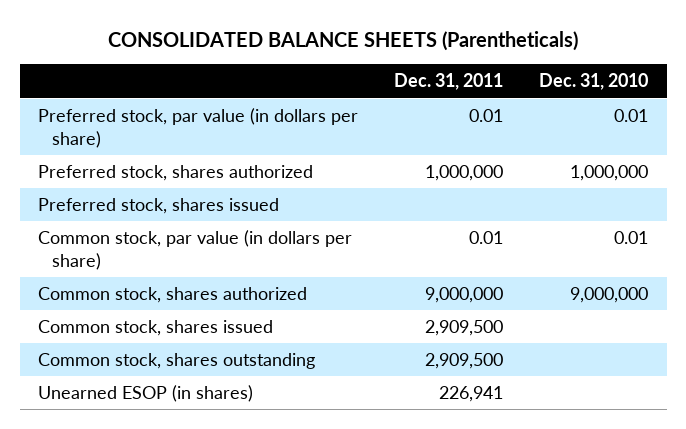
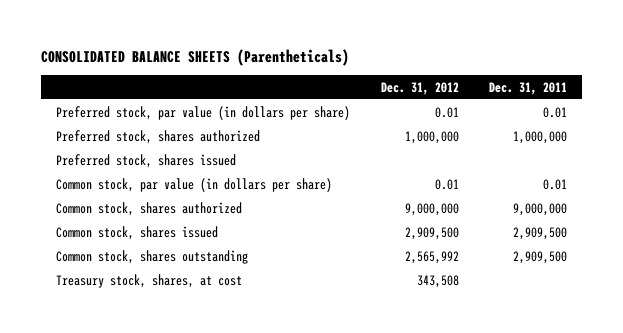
[539,73,649,91] Dec. 31, 2010 -> none
none -> [380,81,459,95] Dec. 31, 2012
[37,385,253,403] Unearned ESOP (in shares) -> none
none -> [56,273,243,288] Treasury stock, shares, at cost

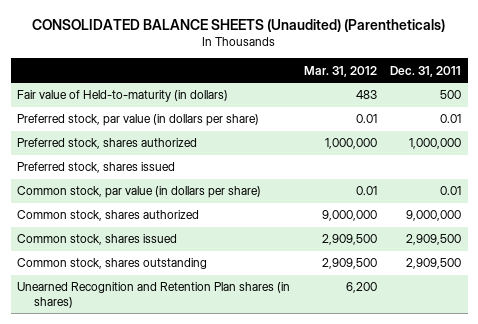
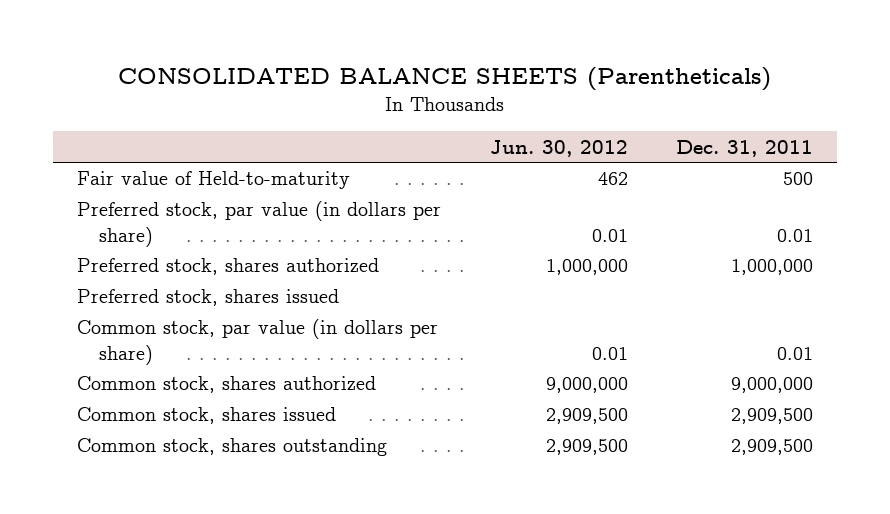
[32,18,446,32] CONSOLIDATED BALANCE SHEETS (Unaudited) (Parentheticals) -> [118,67,772,92] CONSOLIDATED BALANCE SHEETS (Parentheticals)
[303,65,377,77] Mar. 31, 2012 -> none
none -> [489,139,628,157] Jun. 30, 2012
[17,90,229,103] Fair value of Held-to-maturity (in dollars) -> [77,171,351,190] Fair value of Held-to-maturity
[17,282,291,308] Unearned Recognition and Retention Plan shares (in shares) -> none

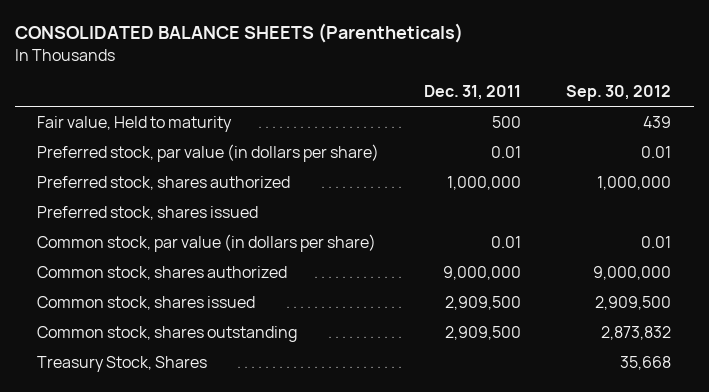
[489,139,628,157] Jun. 30, 2012 -> none
none -> [566,85,672,102] Sep. 30, 2012
[77,171,351,190] Fair value of Held-to-maturity -> [37,115,233,132] Fair value, Held to maturity
none -> [37,355,208,372] Treasury Stock, Shares

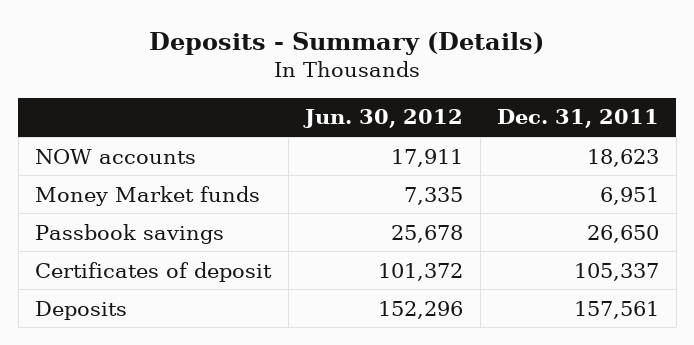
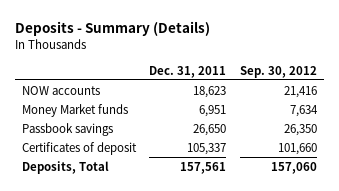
[303,109,464,129] Jun. 30, 2012 -> none
none -> [239,65,317,78] Sep. 30, 2012
[35,300,128,320] Deposits -> [21,160,109,174] Deposits, Total

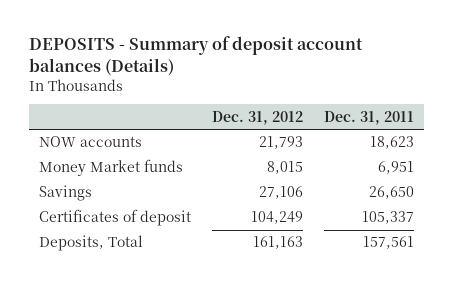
[15,21,211,37] Deposits - Summary (Details) -> [28,36,363,76] DEPOSITS - Summary of deposit account balances (Details)
[239,65,317,78] Sep. 30, 2012 -> none
none -> [212,110,304,125] Dec. 31, 2012
[21,122,113,136] Passbook savings -> [39,185,93,202] Savings

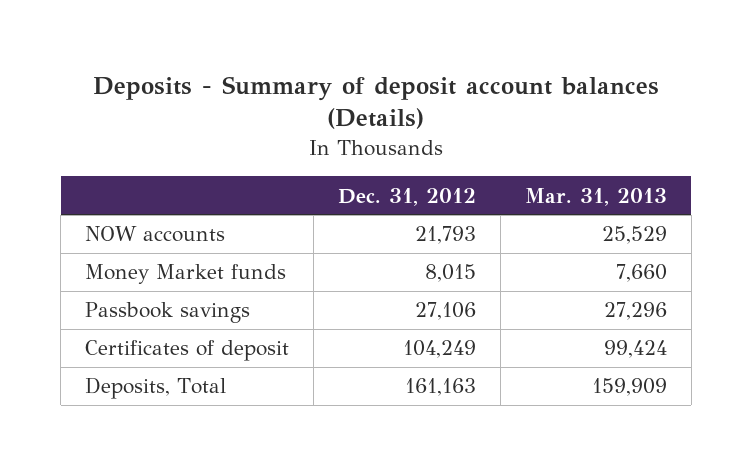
[28,36,363,76] DEPOSITS - Summary of deposit account balances (Details) -> [92,75,659,130] Deposits - Summary of deposit account balances (Details)
[323,110,414,125] Dec. 31, 2011 -> none
none -> [524,187,667,206] Mar. 31, 2013
[39,185,93,202] Savings -> [85,302,251,324] Passbook savings

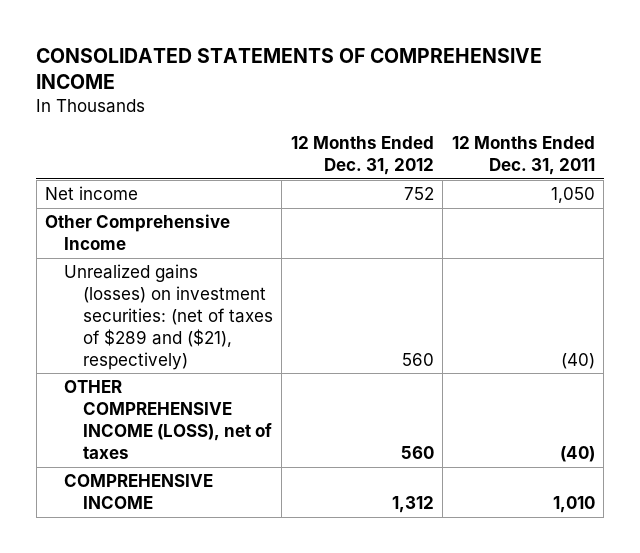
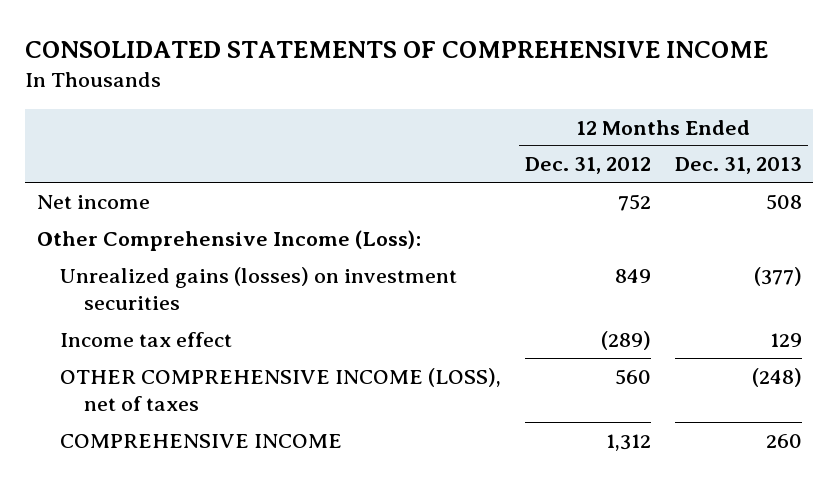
[451,136,595,175] 12 Months Ended Dec. 31, 2011 -> none
none -> [674,157,802,175] Dec. 31, 2013
[45,214,231,251] Other Comprehensive Income -> [36,229,421,251] Other Comprehensive Income (Loss):
[64,264,274,370] Unrealized gains (losses) on investment securities: (net of taxes of $289 and ($21), respectively) -> [60,266,458,310] Unrealized gains (losses) on investment securities
[401,352,434,366] 560 -> [615,268,652,283] 849
none -> [60,331,233,347] Income tax effect

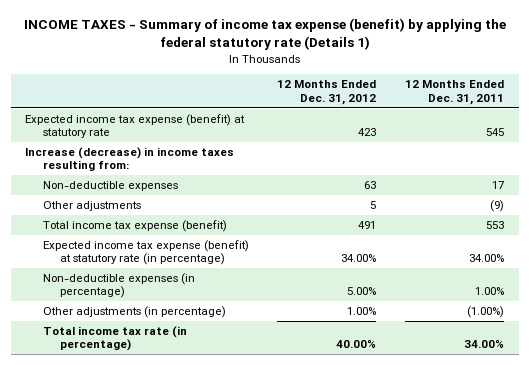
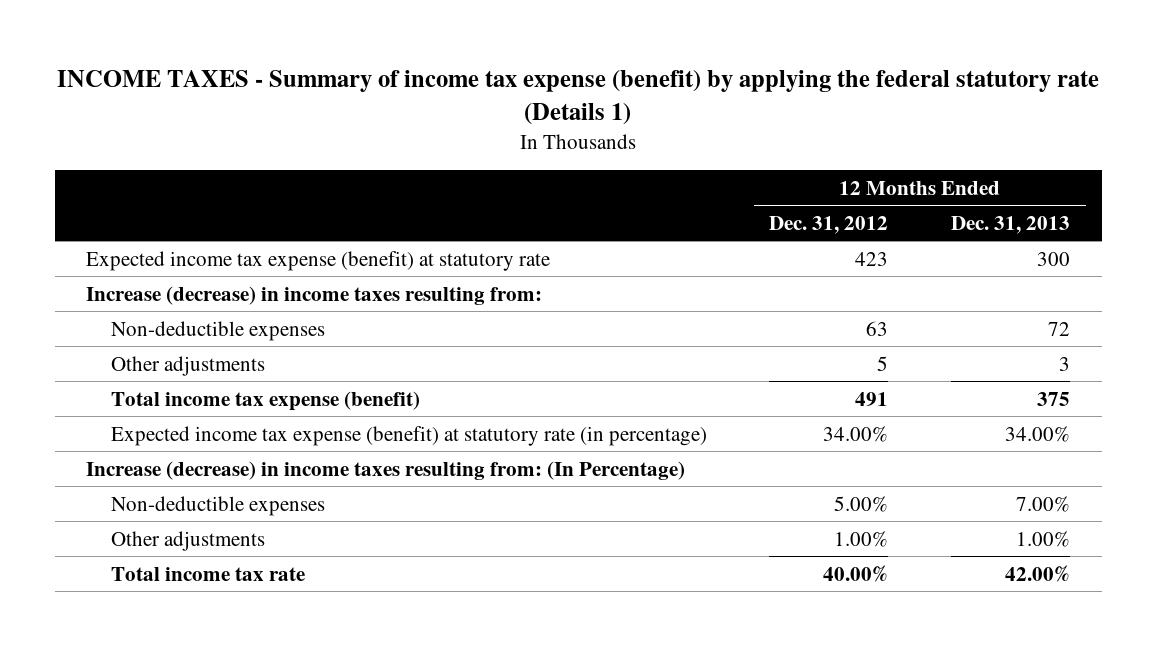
[405,80,505,105] 12 Months Ended Dec. 31, 2011 -> none
none -> [951,215,1071,234] Dec. 31, 2013
none -> [85,460,685,480] Increase (decrease) in income taxes resulting from: (In Percentage)
[42,272,195,299] Non-deductible expenses (in percentage) -> [110,495,325,516] Non-deductible expenses
[42,305,226,318] Other adjustments (in percentage) -> [110,530,265,551] Other adjustments
[42,325,187,352] Total income tax rate (in percentage) -> [110,566,305,581] Total income tax rate

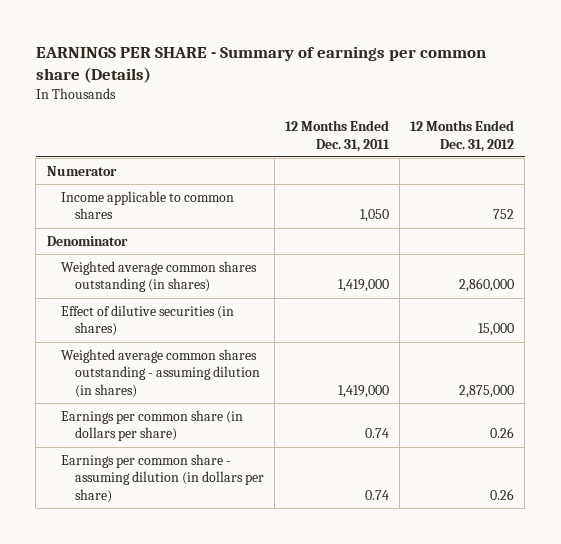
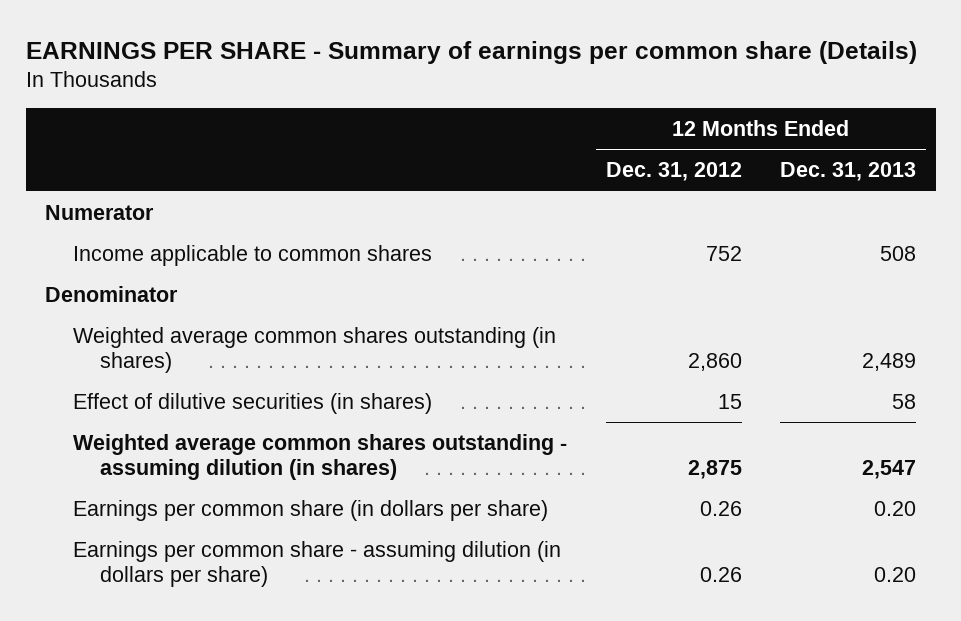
[284,119,390,152] 12 Months Ended Dec. 31, 2011 -> none
none -> [780,162,917,182] Dec. 31, 2013
[459,278,515,293] 2,860,000 -> [687,353,742,372] 2,860
[478,323,515,337] 15,000 -> [717,393,742,409] 15
[459,385,515,399] 2,875,000 -> [687,460,742,480] 2,875

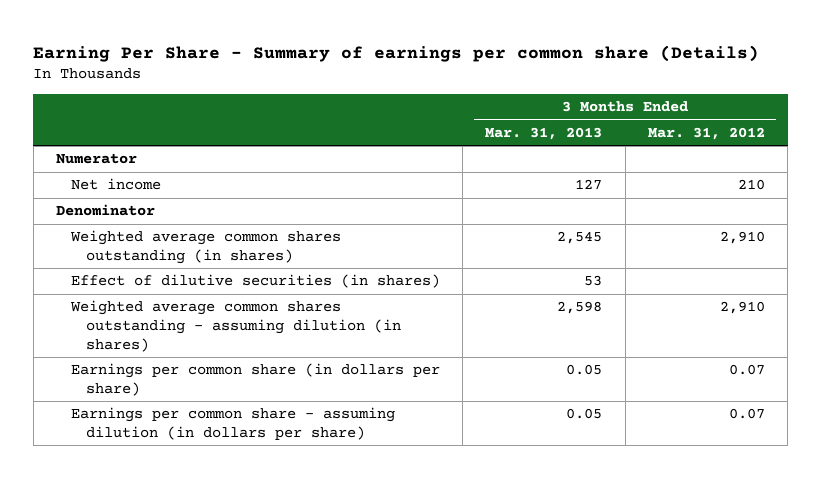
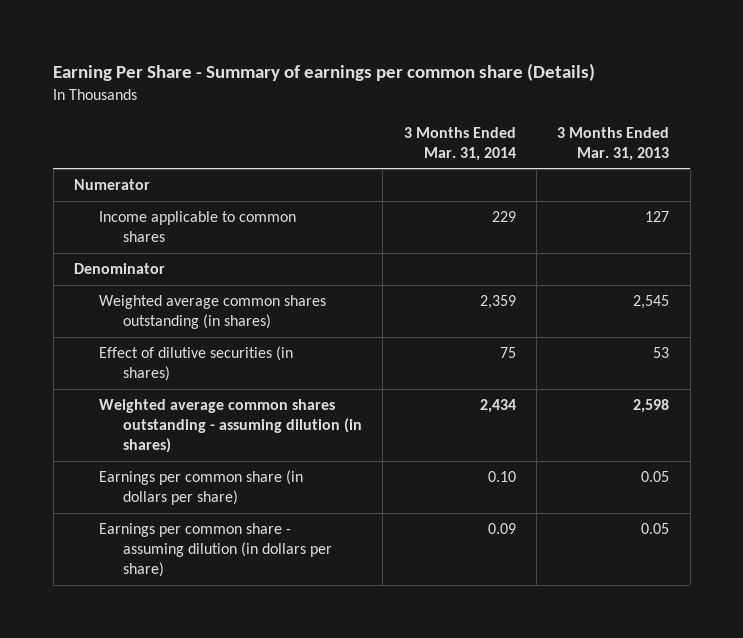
[647,126,765,140] Mar. 31, 2012 -> none
none -> [403,126,516,161] 3 Months Ended Mar. 31, 2014
[70,178,161,191] Net income -> [98,211,296,243] Income applicable to common shares

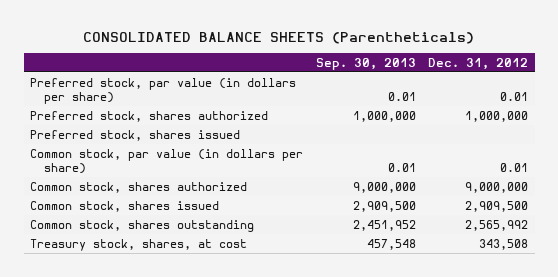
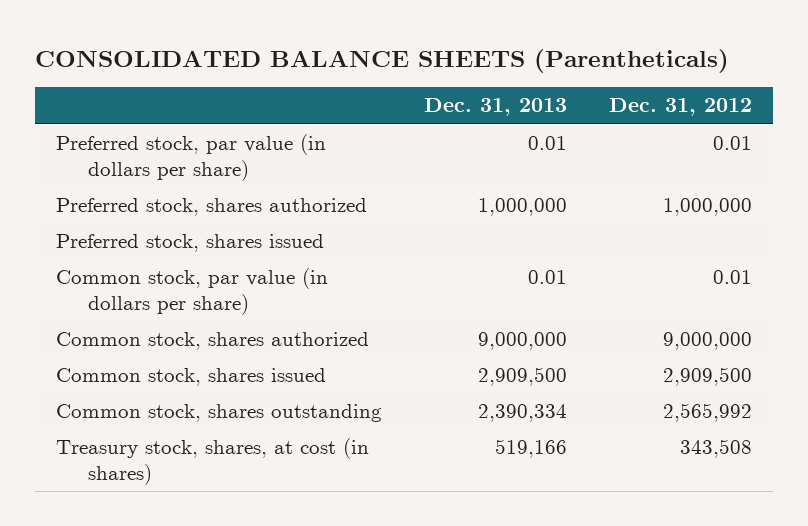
[315,57,416,70] Sep. 30, 2013 -> none
none -> [423,98,567,117] Dec. 31, 2013
[30,238,248,251] Treasury stock, shares, at cost -> [55,438,369,485] Treasury stock, shares, at cost (in shares)

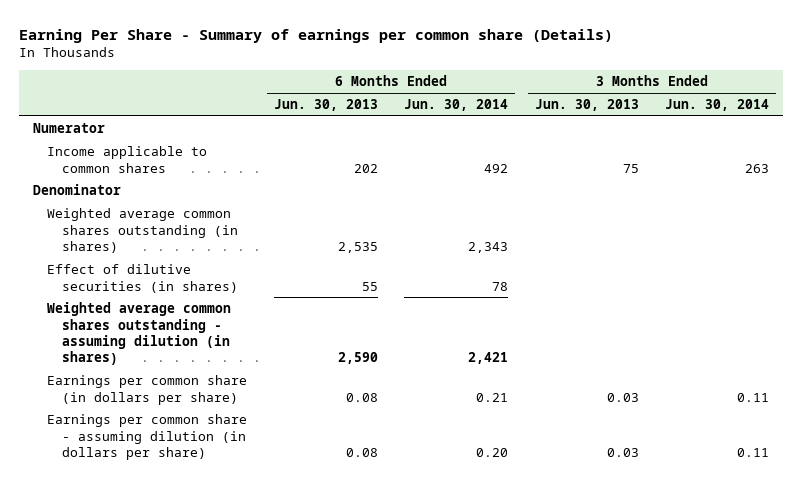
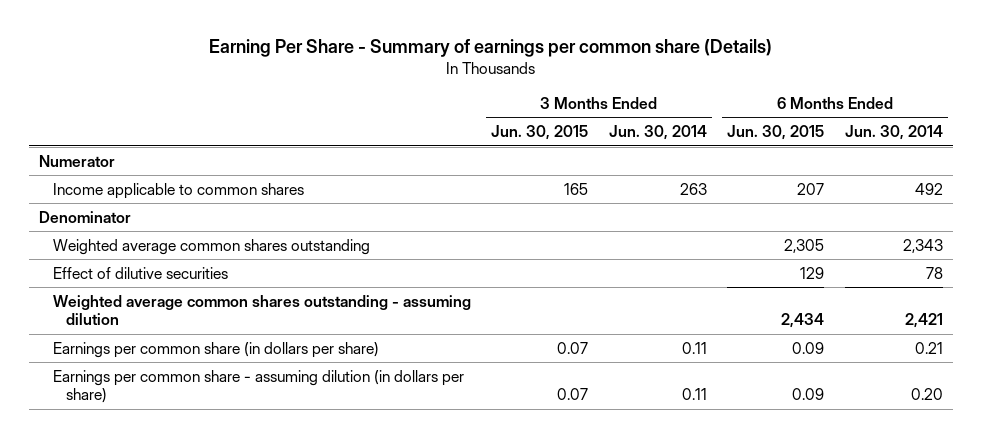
[273,99,378,112] Jun. 30, 2013 -> none
[534,99,639,112] Jun. 30, 2013 -> none
none -> [491,125,589,141] Jun. 30, 2015
none -> [727,125,825,141] Jun. 30, 2015
[47,208,238,253] Weighted average common shares outstanding (in shares) -> [52,238,370,255] Weighted average common shares outstanding
[47,264,238,293] Effect of dilutive securities (in shares) -> [52,266,228,279] Effect of dilutive securities
[47,302,232,366] Weighted average common shares outstanding - assuming dilution (in shares) -> [52,294,471,326] Weighted average common shares outstanding - assuming dilution

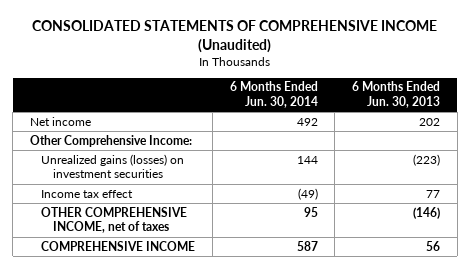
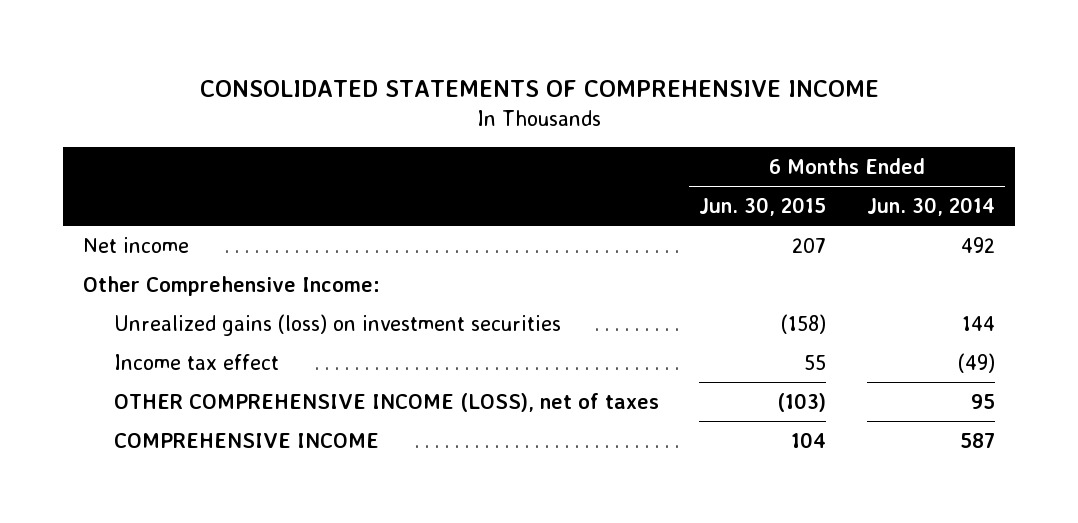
[32,20,438,53] CONSOLIDATED STATEMENTS OF COMPREHENSIVE INCOME (Unaudited) -> [199,79,879,97] CONSOLIDATED STATEMENTS OF COMPREHENSIVE INCOME
[352,81,441,109] 6 Months Ended Jun. 30, 2013 -> none
none -> [699,197,827,217] Jun. 30, 2015
[41,153,185,179] Unrealized gains (losses) on investment securities -> [114,313,562,336] Unrealized gains (loss) on investment securities
[41,206,188,234] OTHER COMPREHENSIVE INCOME, net of taxes -> [114,392,660,412] OTHER COMPREHENSIVE INCOME (LOSS), net of taxes

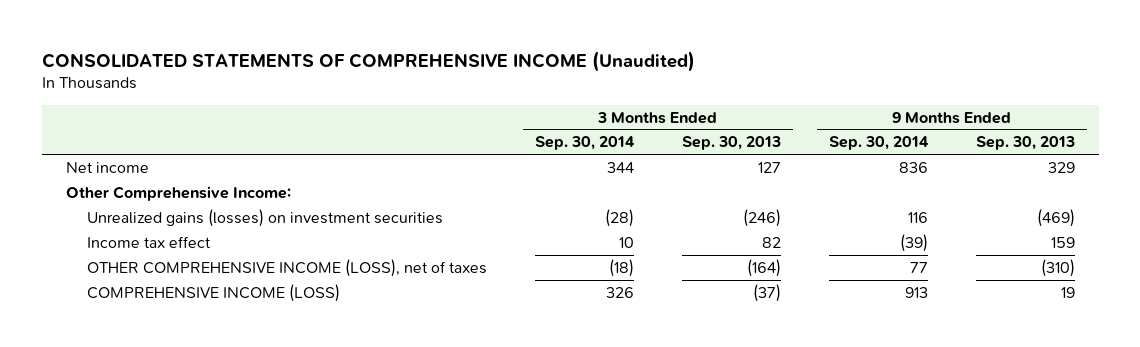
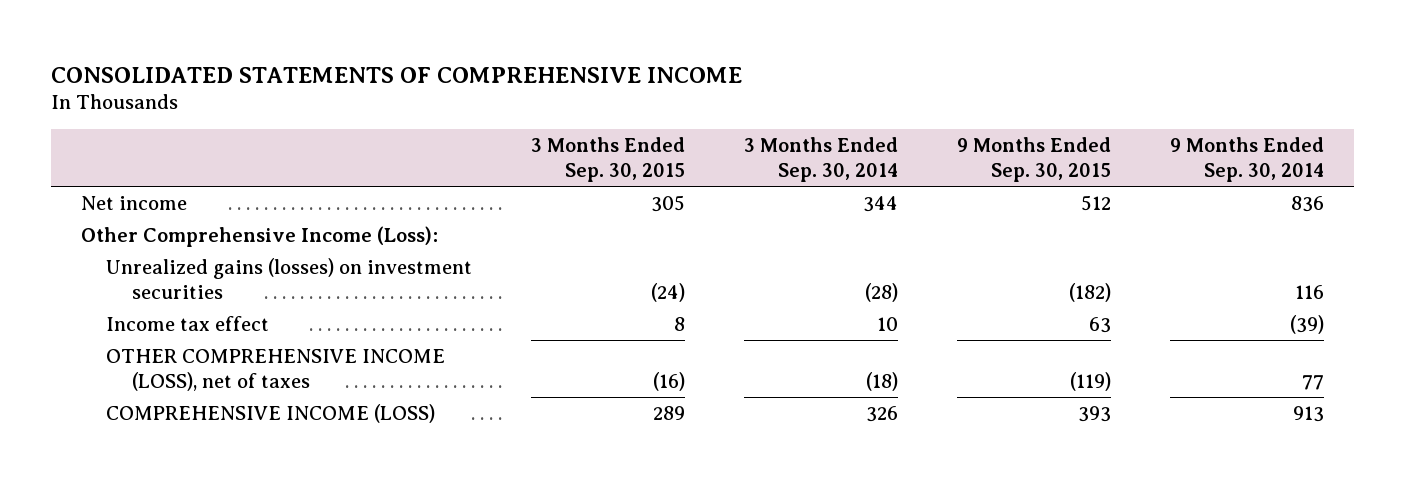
[41,50,695,72] CONSOLIDATED STATEMENTS OF COMPREHENSIVE INCOME (Unaudited) -> [51,66,743,83] CONSOLIDATED STATEMENTS OF COMPREHENSIVE INCOME
[681,136,781,151] Sep. 30, 2013 -> none
[975,136,1075,151] Sep. 30, 2013 -> none
none -> [531,137,686,183] 3 Months Ended Sep. 30, 2015
none -> [957,137,1112,183] 9 Months Ended Sep. 30, 2015
[65,185,291,201] Other Comprehensive Income: -> [80,225,438,247] Other Comprehensive Income (Loss):

